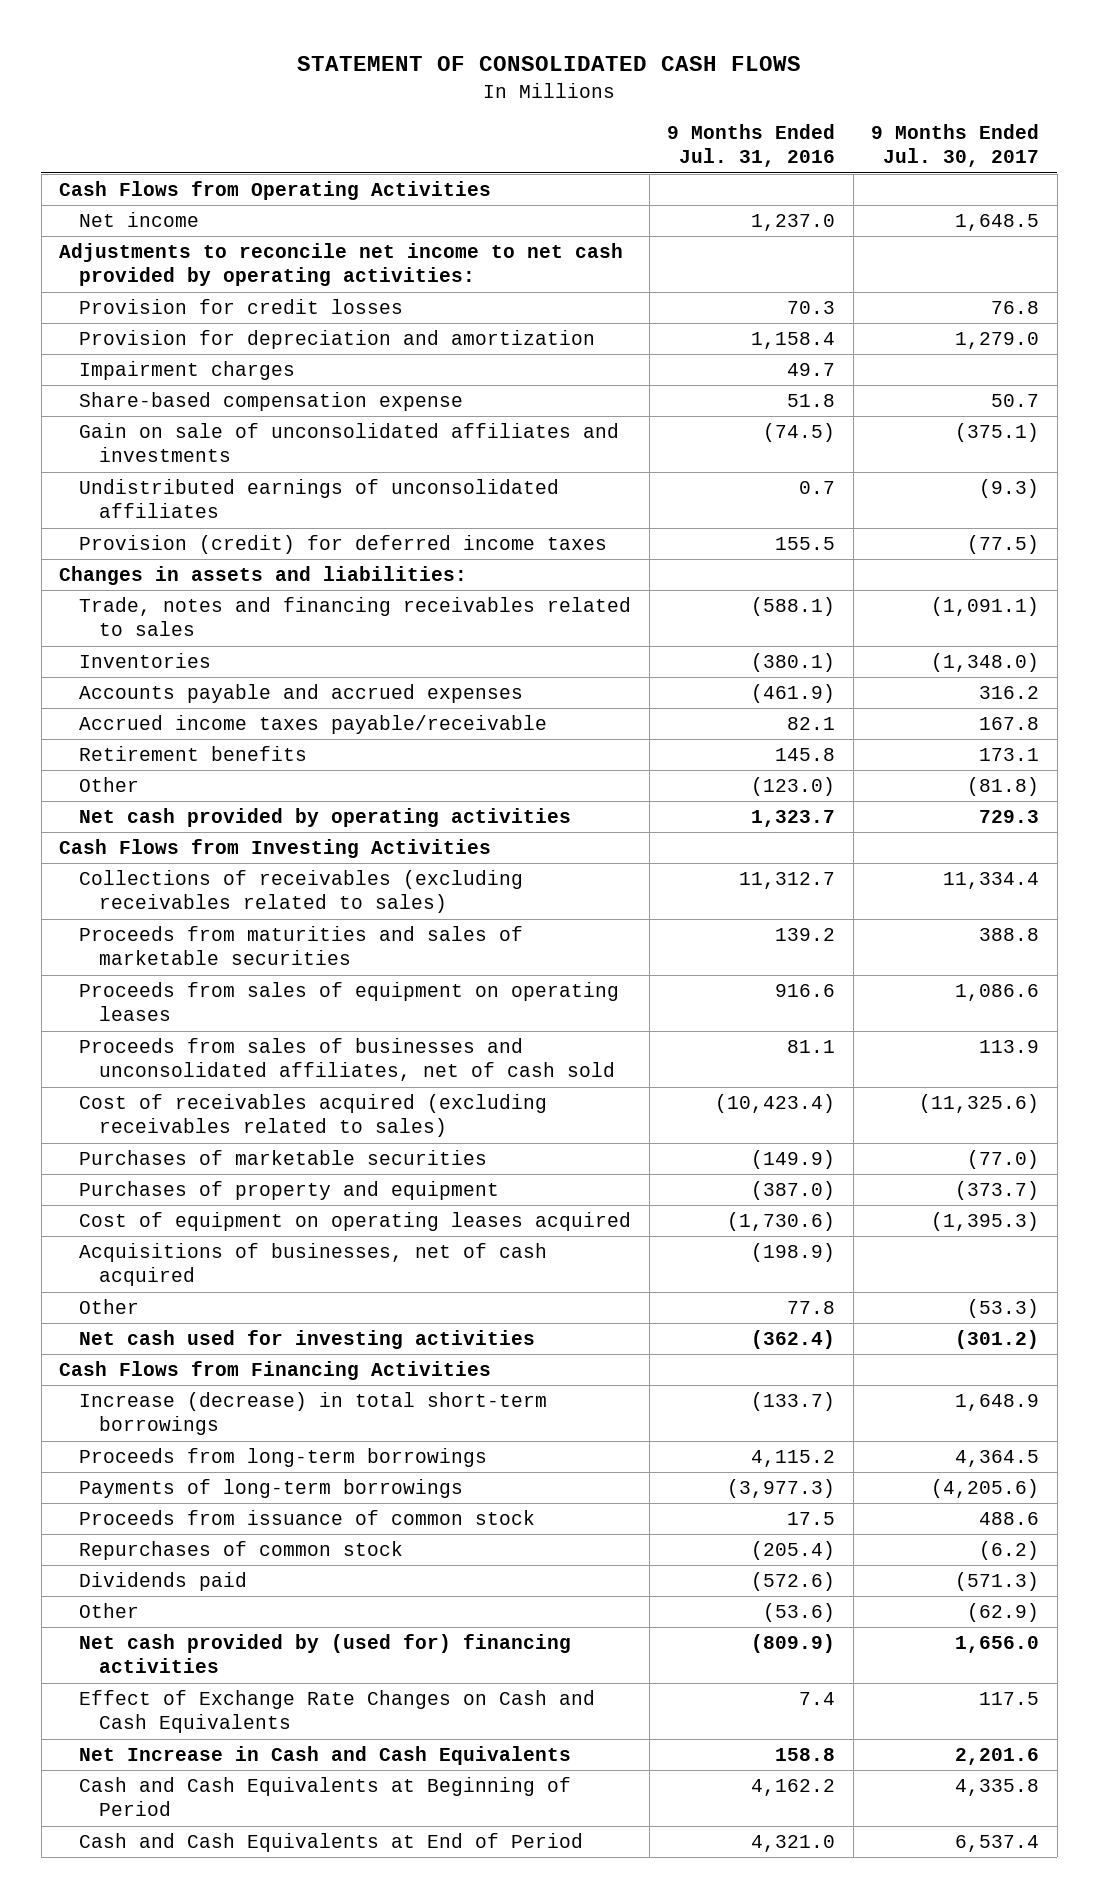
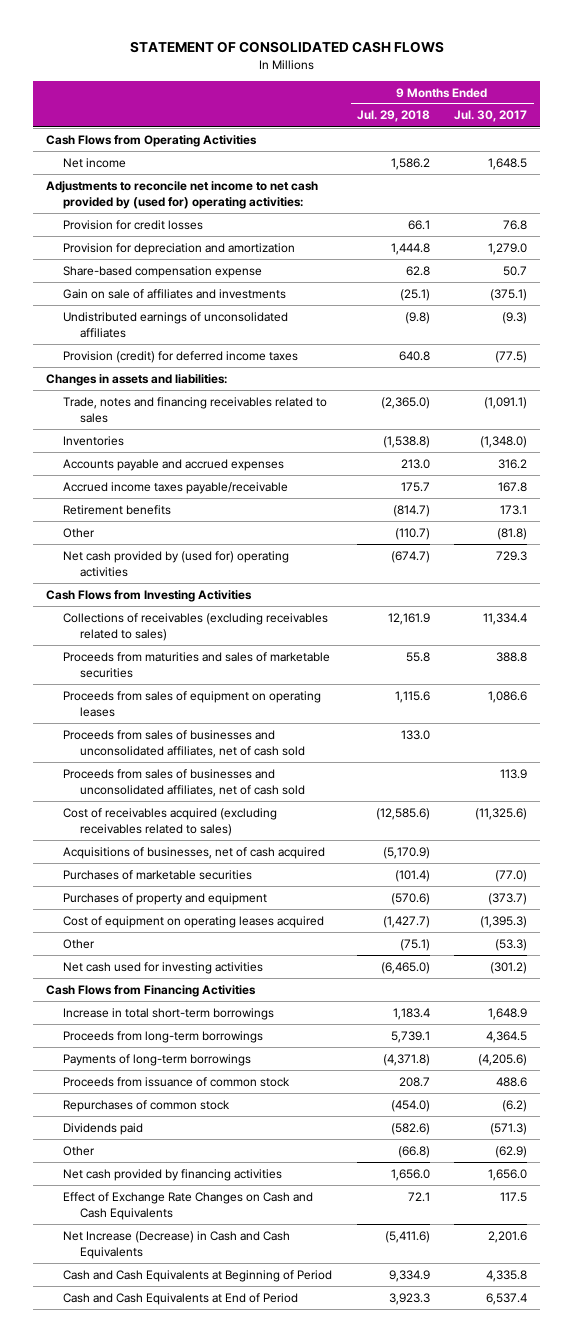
[667,124,836,168] 9 Months Ended Jul. 31, 2016 -> none
none -> [356,110,430,123] Jul. 29, 2018
[59,243,624,287] Adjustments to reconcile net income to net cash provided by operating activities: -> [45,180,318,209] Adjustments to reconcile net income to net cash provided by (used for) operating activities:
[79,361,296,381] Impairment charges -> none
[79,423,620,463] Gain on sale of unconsolidated affiliates and investments -> [63,288,287,299] Gain on sale of affiliates and investments
[79,808,572,828] Net cash provided by operating activities -> [63,550,290,577] Net cash provided by (used for) operating activities
none -> [63,729,306,758] Proceeds from sales of businesses and unconsolidated affiliates, net of cash sold
[79,1243,548,1287] Acquisitions of businesses, net of cash acquired -> [63,846,326,859] Acquisitions of businesses, net of cash acquired
[79,1392,548,1436] Increase (decrease) in total short-term borrowings -> [63,1007,275,1020] Increase in total short-term borrowings
[79,1634,572,1674] Net cash provided by (used for) financing activities -> [63,1168,283,1181] Net cash provided by financing activities
[79,1746,572,1766] Net Increase in Cash and Cash Equivalents -> [63,1230,291,1259] Net Increase (Decrease) in Cash and Cash Equivalents

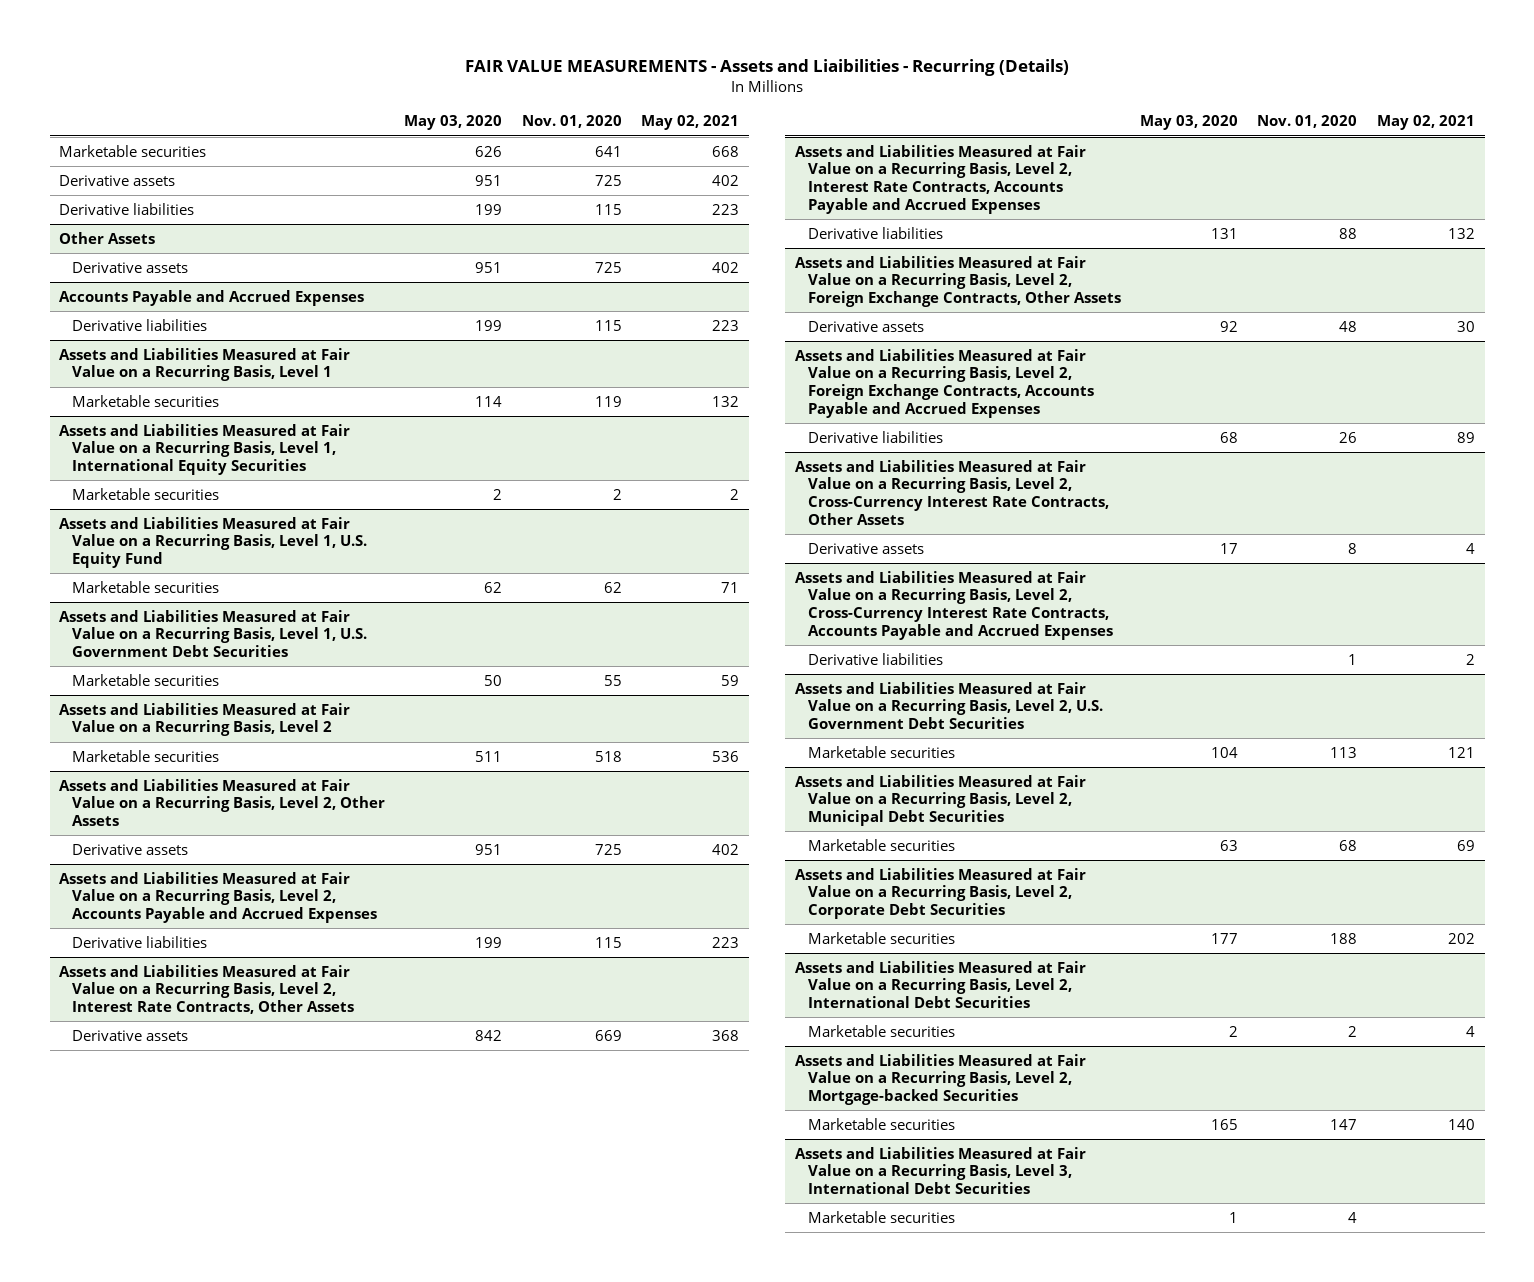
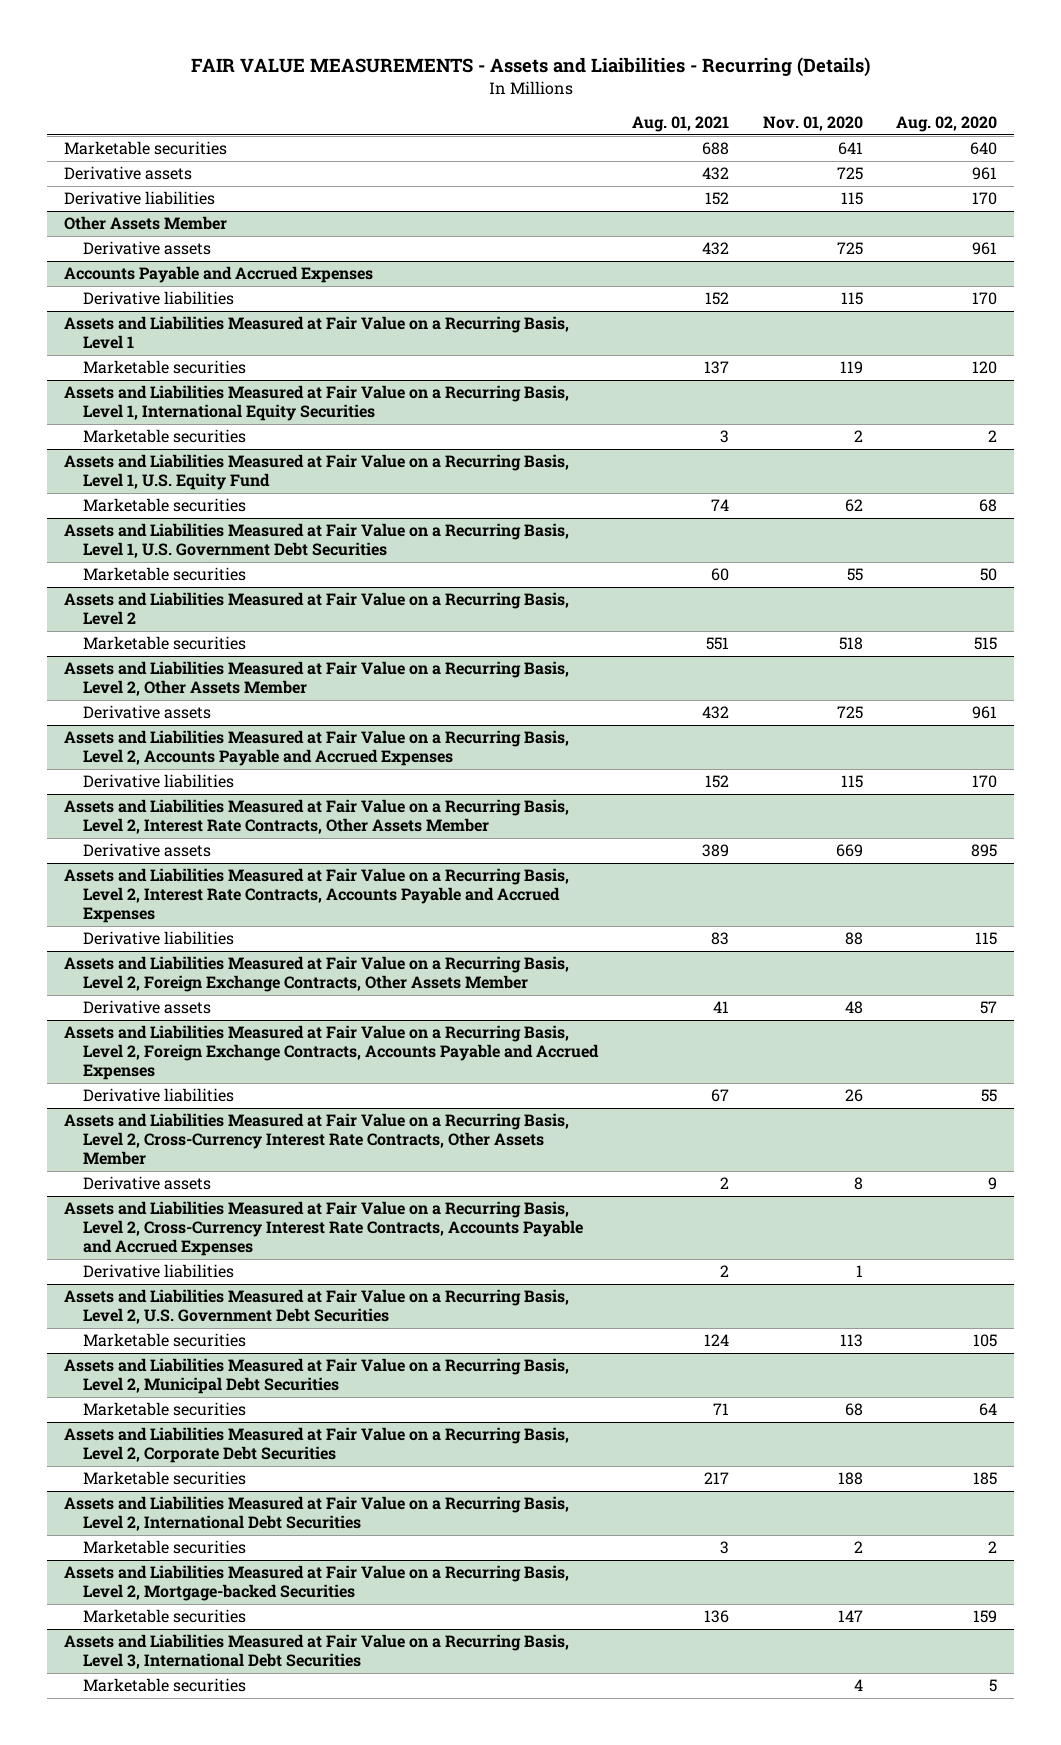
[404,115,503,131] May 03, 2020 -> none
[641,115,740,131] May 02, 2021 -> none
none -> [631,116,729,133] Aug. 01, 2021
none -> [896,116,998,133] Aug. 02, 2020
[59,231,156,244] Other Assets -> [63,216,227,231] Other Assets Member
[59,778,385,826] Assets and Liabilities Measured at Fair Value on a Recurring Basis, Level 2, Other Assets -> [63,661,569,697] Assets and Liabilities Measured at Fair Value on a Recurring Basis, Level 2, Other Assets Member
[59,964,354,1014] Assets and Liabilities Measured at Fair Value on a Recurring Basis, Level 2, Interest Rate Contracts, Other Assets -> [63,799,569,835] Assets and Liabilities Measured at Fair Value on a Recurring Basis, Level 2, Interest Rate Contracts, Other Assets Member
[795,255,1121,307] Assets and Liabilities Measured at Fair Value on a Recurring Basis, Level 2, Foreign Exchange Contracts, Other Assets -> [63,956,569,993] Assets and Liabilities Measured at Fair Value on a Recurring Basis, Level 2, Foreign Exchange Contracts, Other Assets Member
[795,459,1109,525] Assets and Liabilities Measured at Fair Value on a Recurring Basis, Level 2, Cross-Currency Interest Rate Contracts, Other Assets -> [63,1113,569,1165] Assets and Liabilities Measured at Fair Value on a Recurring Basis, Level 2, Cross-Currency Interest Rate Contracts, Other Assets Member

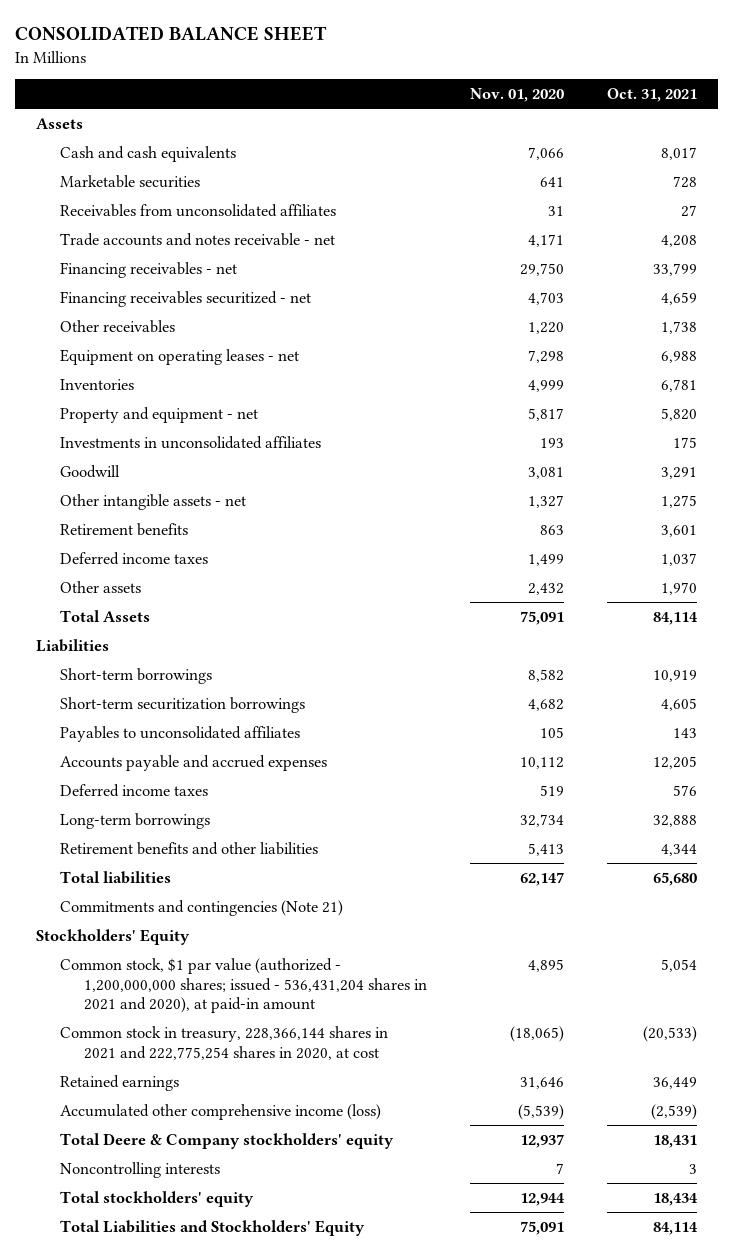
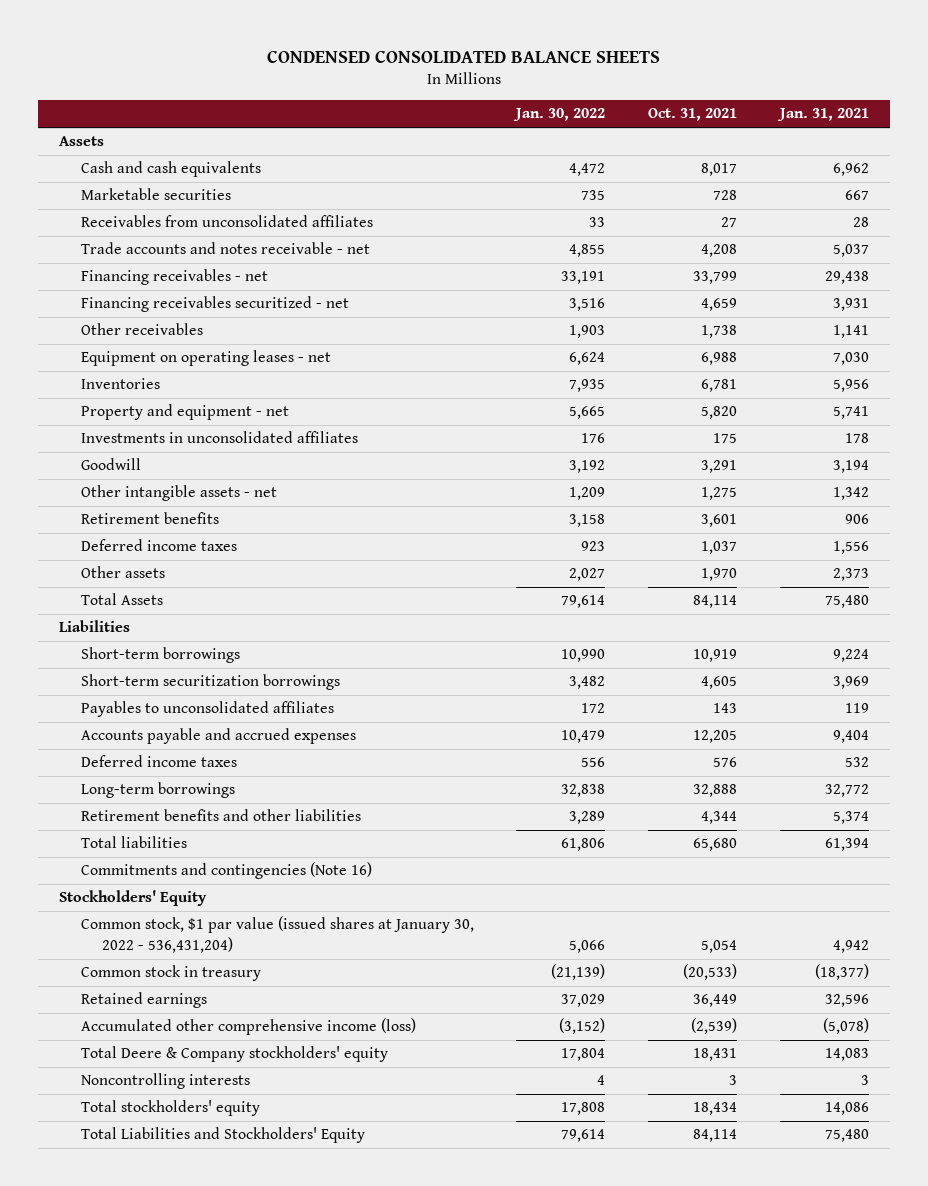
[14,26,327,42] CONSOLIDATED BALANCE SHEET -> [267,49,661,63] CONDENSED CONSOLIDATED BALANCE SHEETS
[470,88,565,103] Nov. 01, 2020 -> none
none -> [513,108,606,122] Jan. 30, 2022
none -> [776,108,869,122] Jan. 31, 2021
[60,899,344,916] Commitments and contingencies (Note 21) -> [80,862,372,880] Commitments and contingencies (Note 16)
[60,957,428,1014] Common stock, $1 par value (authorized - 1,200,000,000 shares; issued - 536,431,204 shares in 2021 and 2020), at paid-in amount -> [80,916,474,954] Common stock, $1 par value (issued shares at January 30, 2022 - 536,431,204)
[60,1025,389,1060] Common stock in treasury, 228,366,144 shares in 2021 and 222,775,254 shares in 2020, at cost -> [80,965,261,982] Common stock in treasury

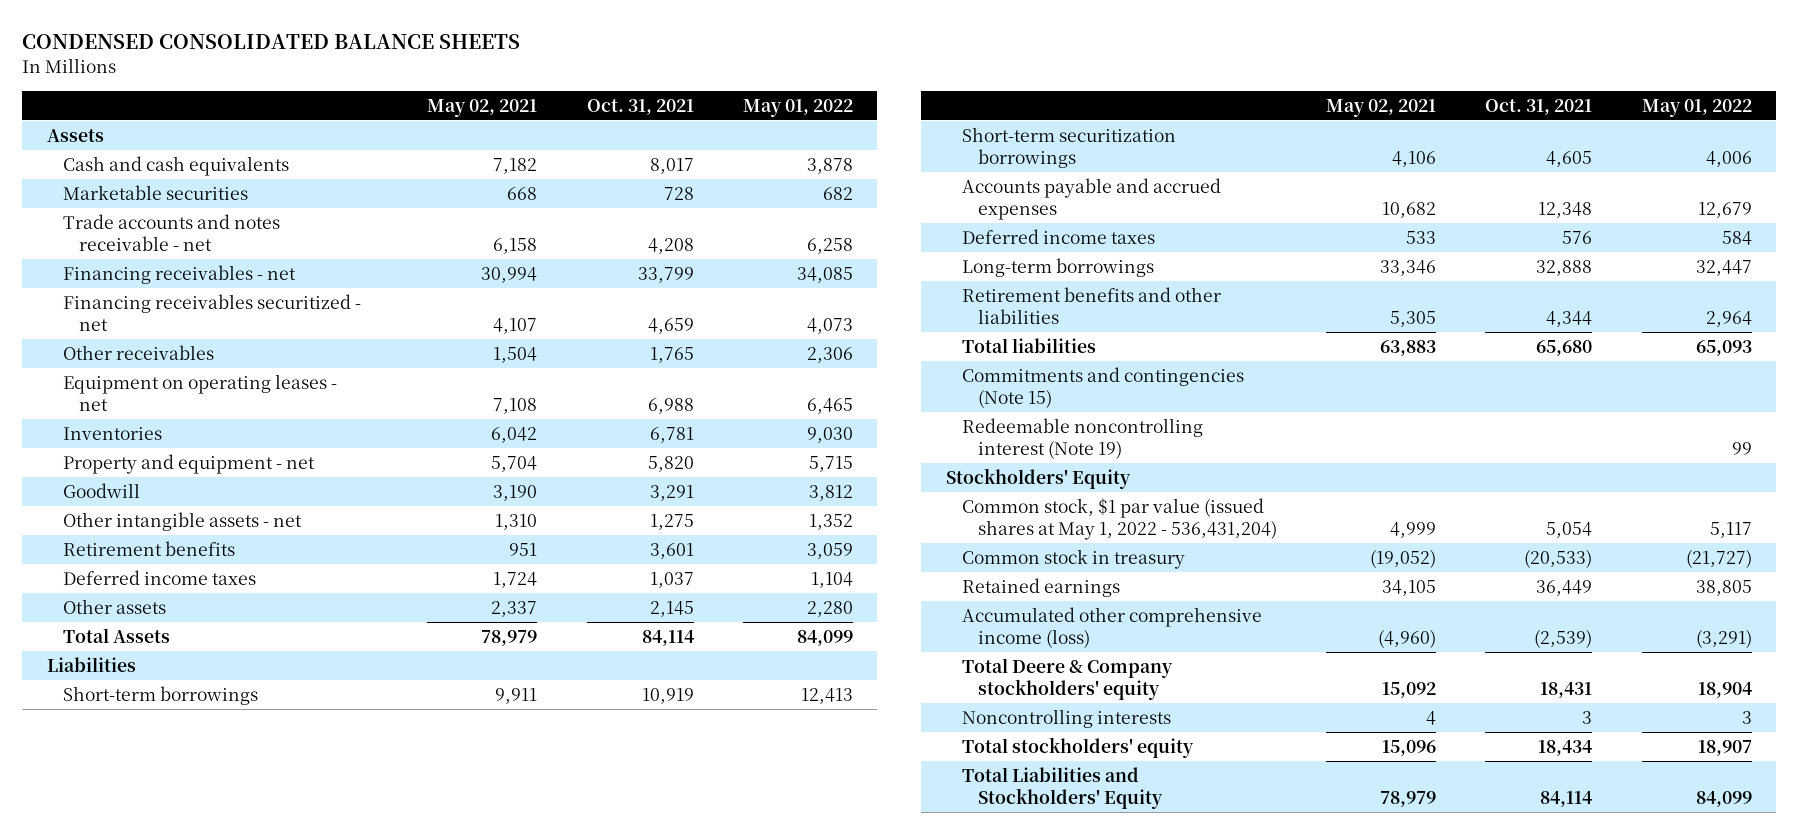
[513,108,606,122] Jan. 30, 2022 -> none
[776,108,869,122] Jan. 31, 2021 -> none
none -> [427,98,538,117] May 02, 2021
none -> [742,98,853,117] May 01, 2022
[80,215,373,228] Receivables from unconsolidated affiliates -> none
[701,325,738,339] 1,738 -> [649,347,694,364] 1,765
[80,431,358,444] Investments in unconsolidated affiliates -> none
[701,568,738,582] 1,970 -> [649,601,694,618] 2,145
[80,701,334,718] Payables to unconsolidated affiliates -> none
[693,730,738,744] 12,205 -> [1538,201,1593,218] 12,348
[80,862,372,880] Commitments and contingencies (Note 16) -> [961,367,1244,408] Commitments and contingencies (Note 15)
none -> [961,418,1203,459] Redeemable noncontrolling interest (Note 19)
[80,916,474,954] Common stock, $1 par value (issued shares at January 30, 2022 - 536,431,204) -> [961,498,1277,540] Common stock, $1 par value (issued shares at May 1, 2022 - 536,431,204)

